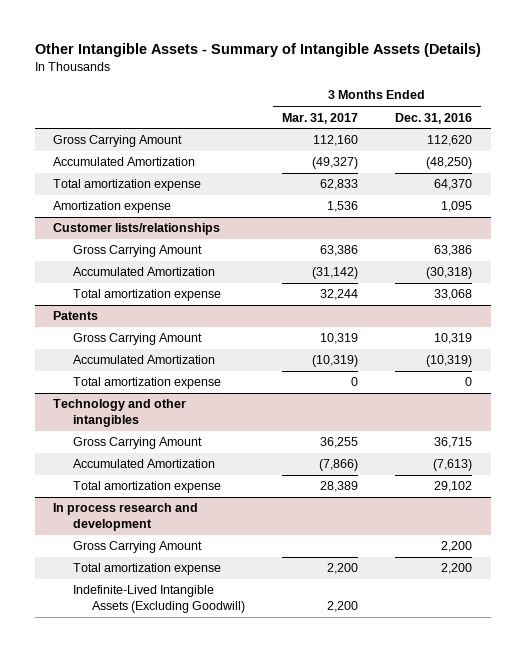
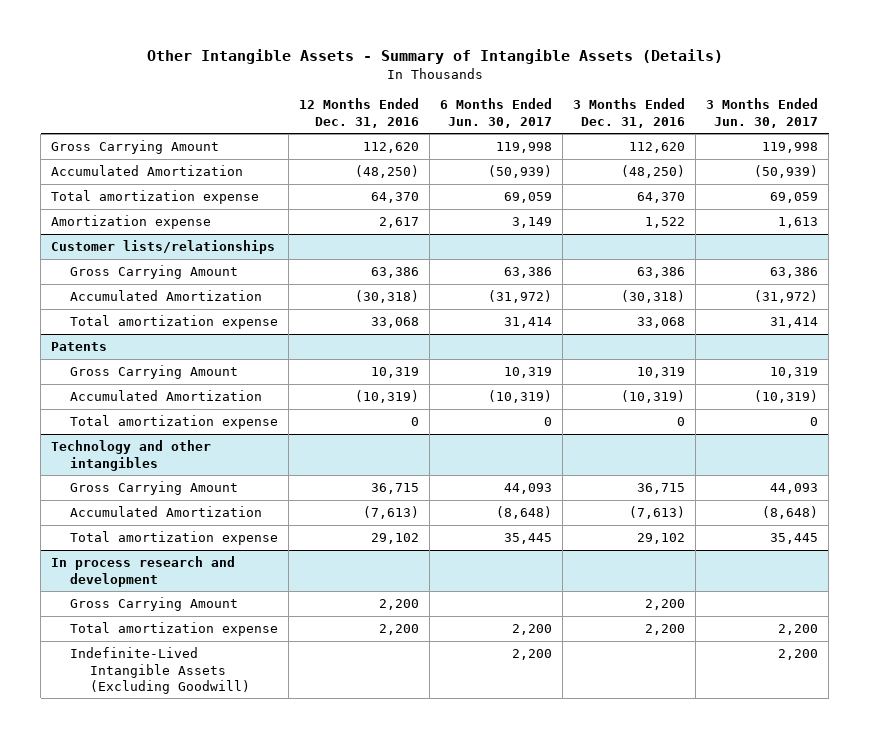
[282,112,359,124] Mar. 31, 2017 -> none
none -> [299,98,420,128] 12 Months Ended Dec. 31, 2016
none -> [440,98,553,128] 6 Months Ended Jun. 30, 2017
none -> [706,98,819,128] 3 Months Ended Jun. 30, 2017
[441,201,473,213] 1,095 -> [645,217,686,229] 1,522

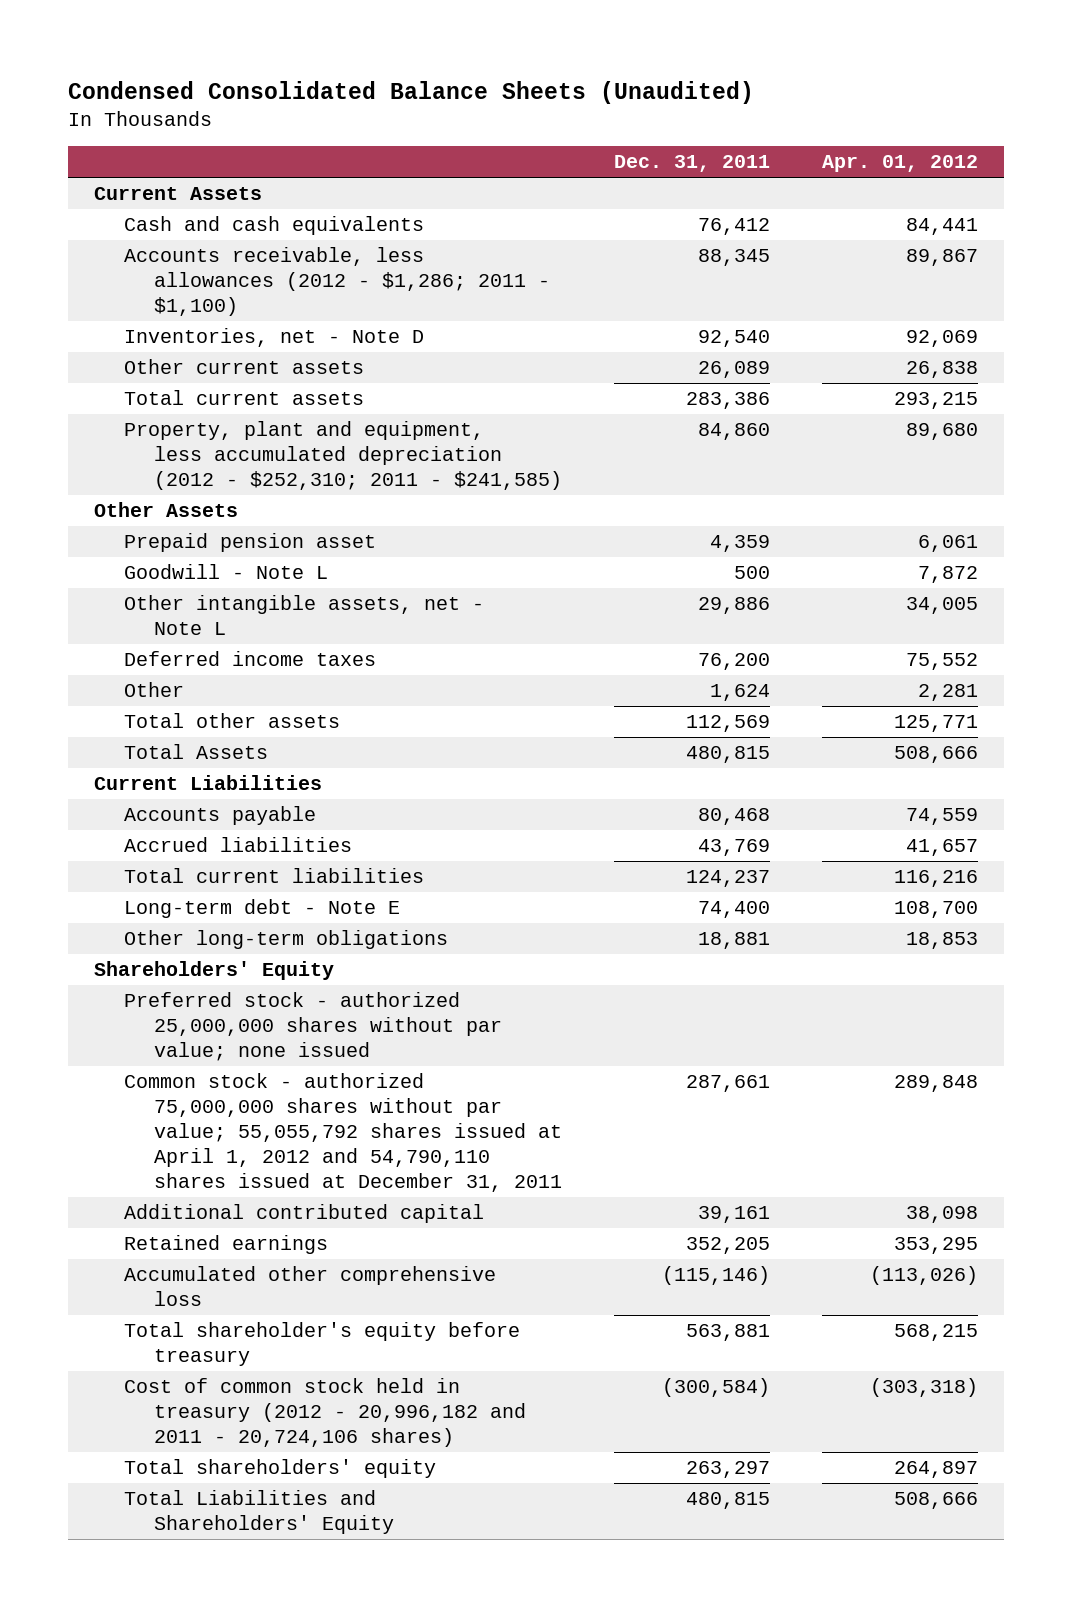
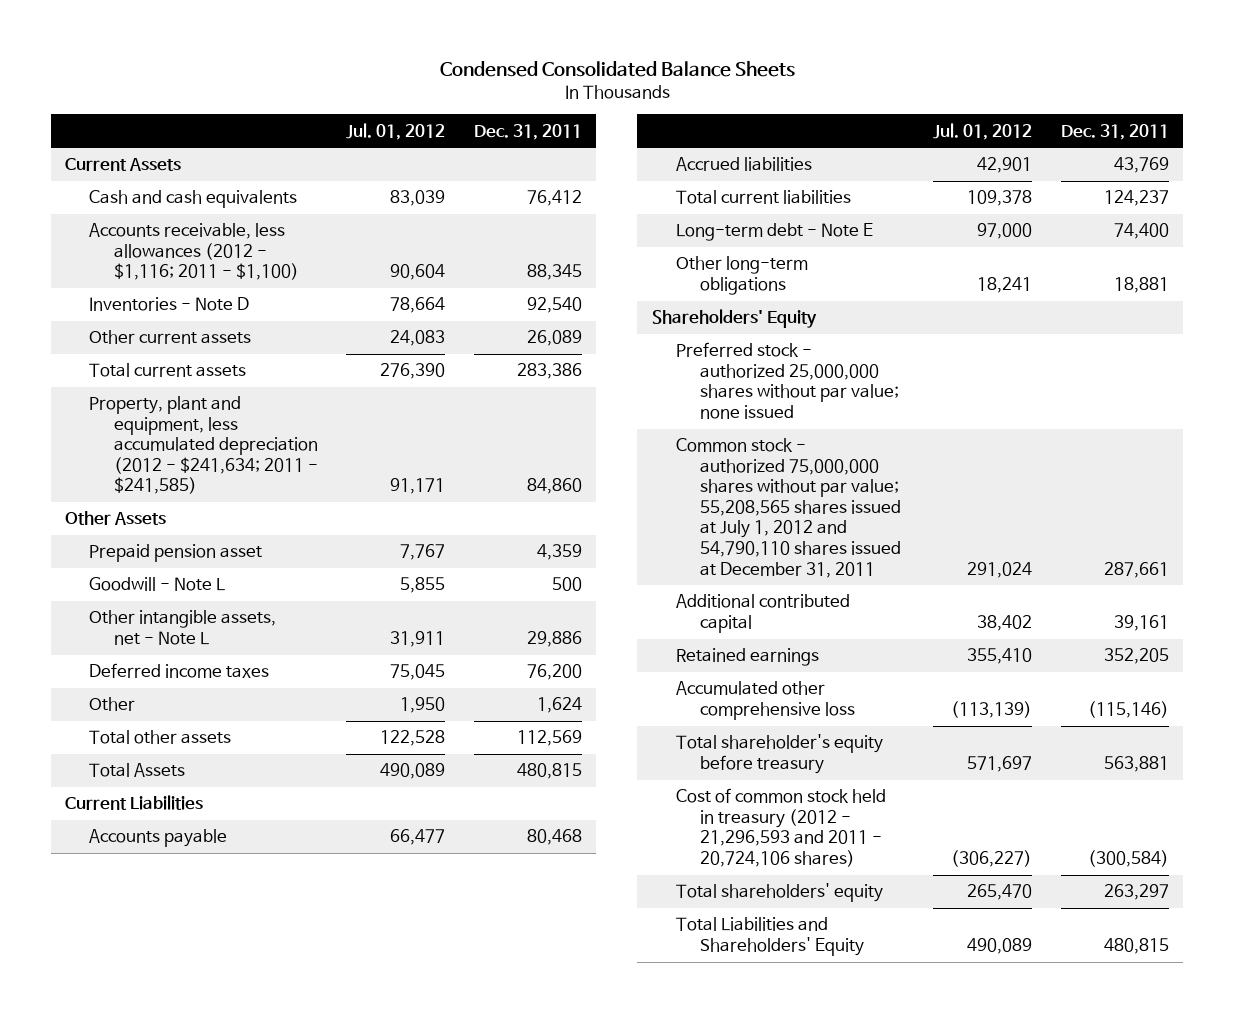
[67,80,754,104] Condensed Consolidated Balance Sheets (Unaudited) -> [439,61,795,78] Condensed Consolidated Balance Sheets
[822,155,979,173] Apr. 01, 2012 -> none
none -> [346,122,446,140] Jul. 01, 2012
[123,247,551,317] Accounts receivable, less allowances (2012 - $1,286; 2011 - $1,100) -> [89,223,299,281] Accounts receivable, less allowances (2012 - $1,116; 2011 - $1,100)
[123,328,424,348] Inventories, net - Note D -> [89,297,250,312] Inventories - Note D
[123,421,563,491] Property, plant and equipment, less accumulated depreciation (2012 - $252,310; 2011 - $241,585) -> [89,396,318,495] Property, plant and equipment, less accumulated depreciation (2012 - $241,634; 2011 - $241,585)
[123,1073,563,1192] Common stock - authorized 75,000,000 shares without par value; 55,055,792 shares issued at April 1, 2012 and 54,790,110 shares issued at December 31, 2011 -> [675,438,902,578] Common stock - authorized 75,000,000 shares without par value; 55,208,565 shares issued at July 1, 2012 and 54,790,110 shares issued at December 31, 2011
[123,1378,527,1448] Cost of common stock held in treasury (2012 - 20,996,182 and 2011 - 20,724,106 shares) -> [675,788,886,867] Cost of common stock held in treasury (2012 - 21,296,593 and 2011 - 20,724,106 shares)

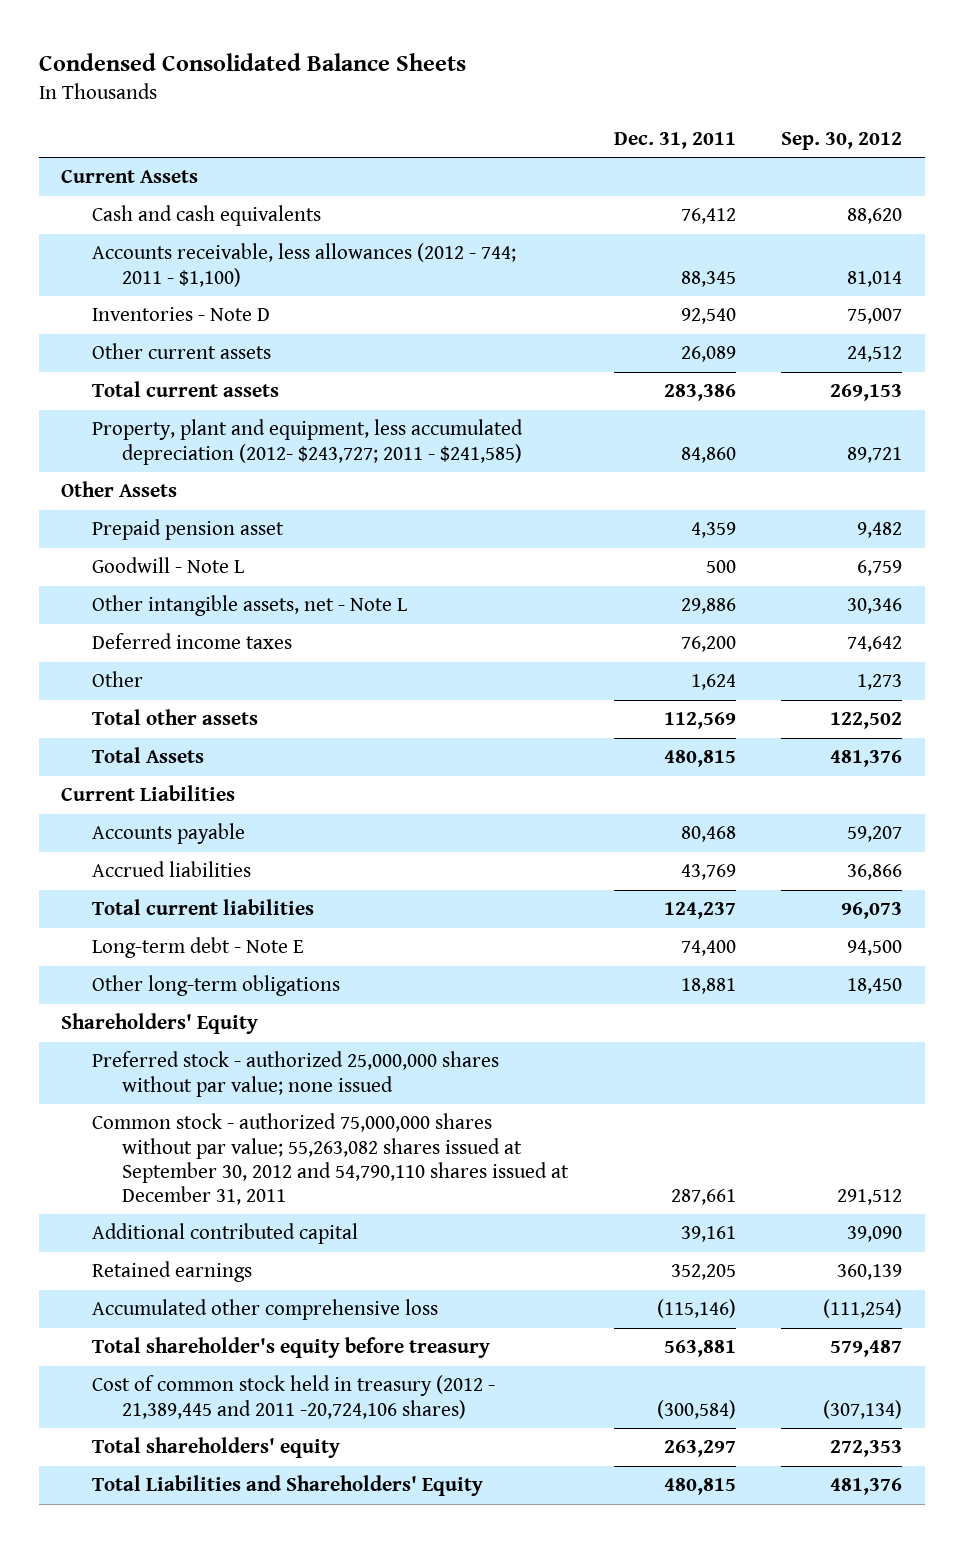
[346,122,446,140] Jul. 01, 2012 -> none
none -> [781,131,903,150] Sep. 30, 2012
[89,223,299,281] Accounts receivable, less allowances (2012 - $1,116; 2011 - $1,100) -> [91,243,516,287] Accounts receivable, less allowances (2012 - 744; 2011 - $1,100)
[89,396,318,495] Property, plant and equipment, less accumulated depreciation (2012 - $241,634; 2011 - $241,585) -> [91,419,523,465] Property, plant and equipment, less accumulated depreciation (2012- $243,727; 2011 - $241,585)
[675,438,902,578] Common stock - authorized 75,000,000 shares without par value; 55,208,565 shares issued at July 1, 2012 and 54,790,110 shares issued at December 31, 2011 -> [91,1113,570,1205] Common stock - authorized 75,000,000 shares without par value; 55,263,082 shares issued at September 30, 2012 and 54,790,110 shares issued at December 31, 2011
[675,788,886,867] Cost of common stock held in treasury (2012 - 21,296,593 and 2011 - 20,724,106 shares) -> [91,1375,495,1419] Cost of common stock held in treasury (2012 - 21,389,445 and 2011 -20,724,106 shares)

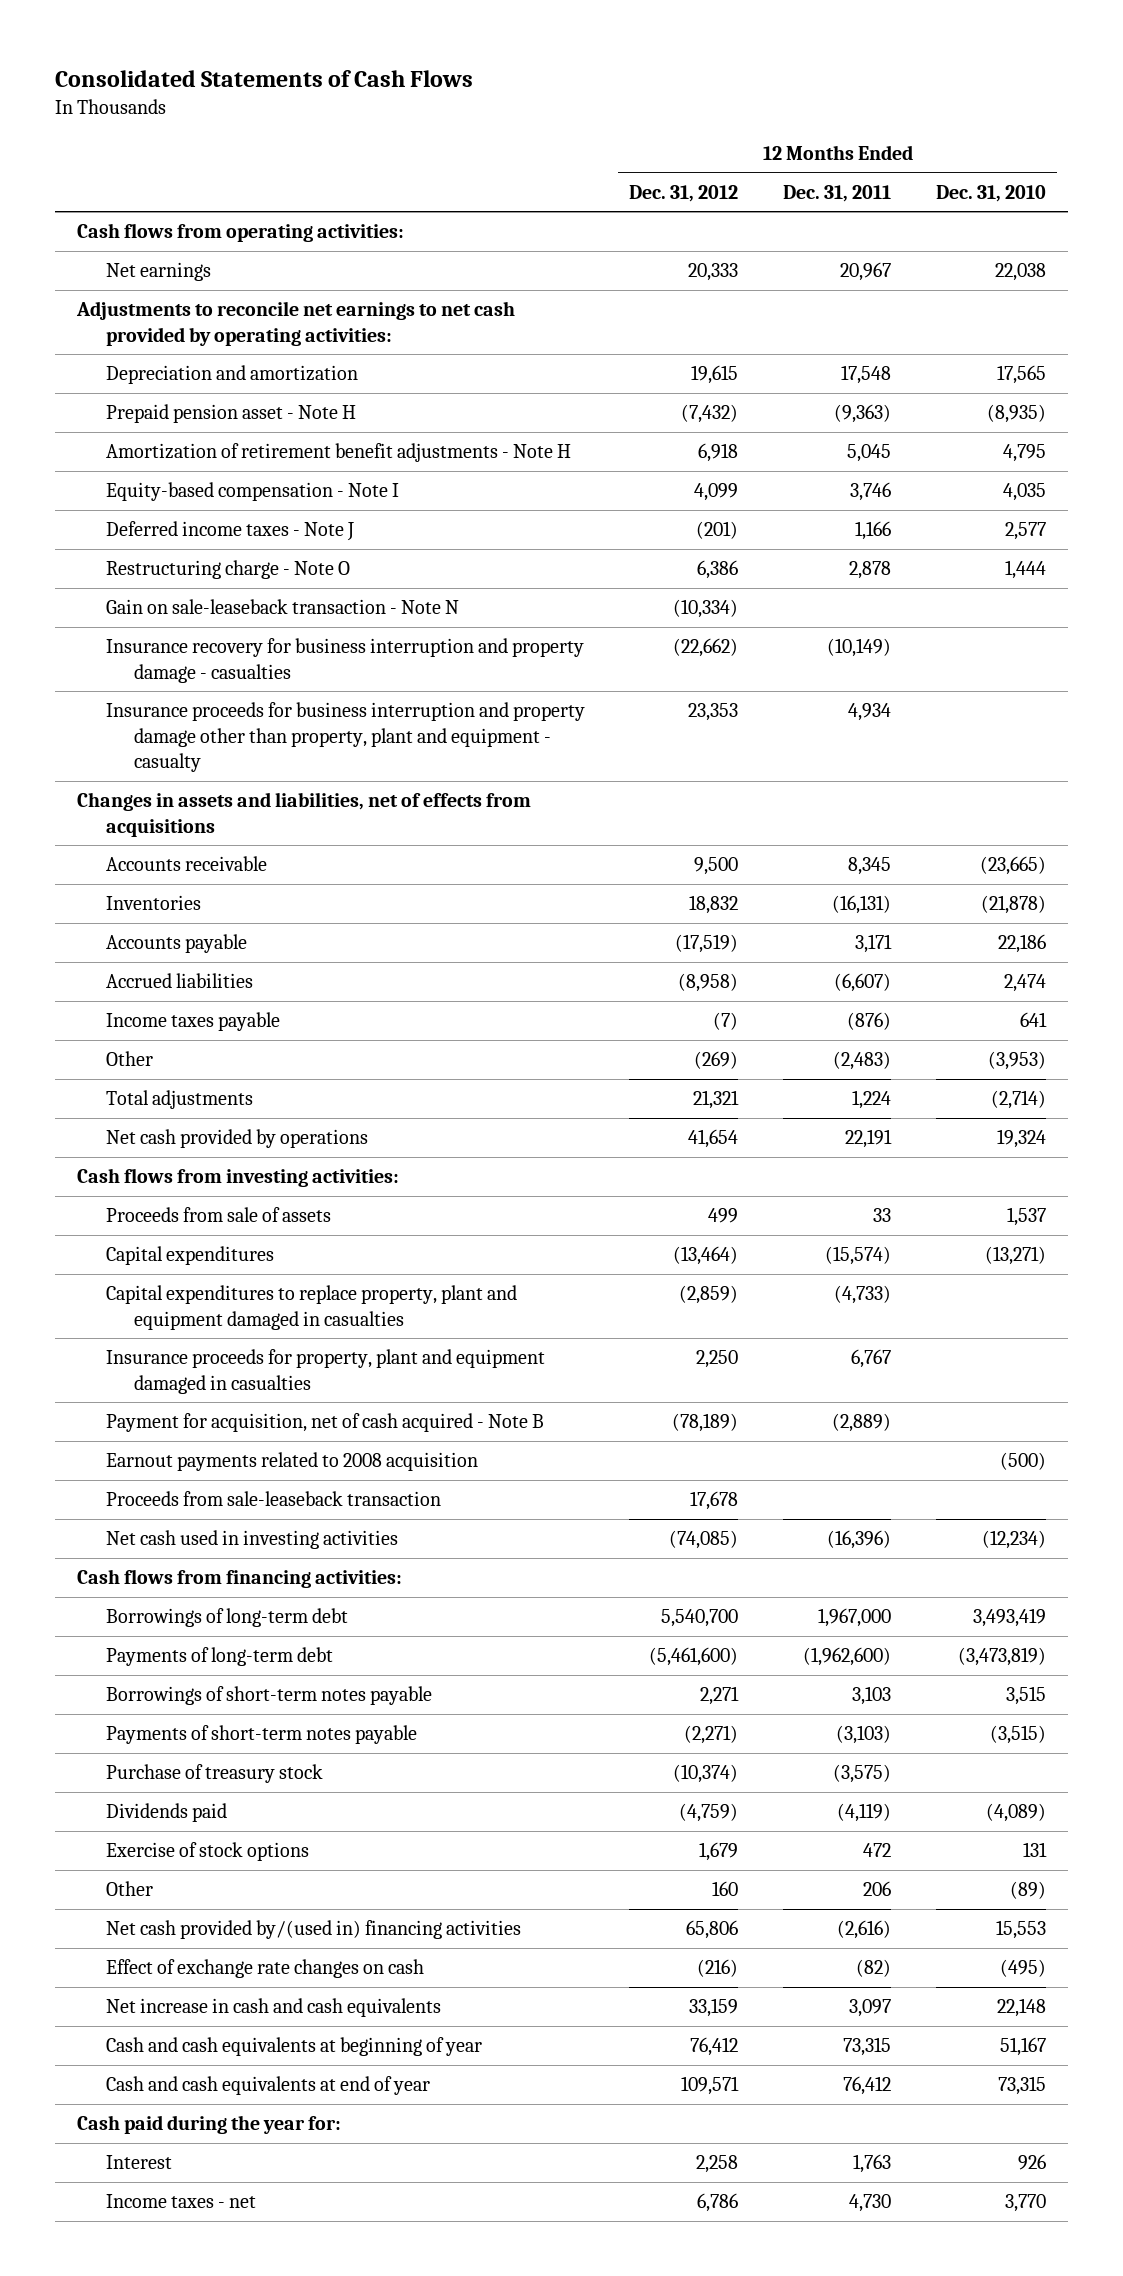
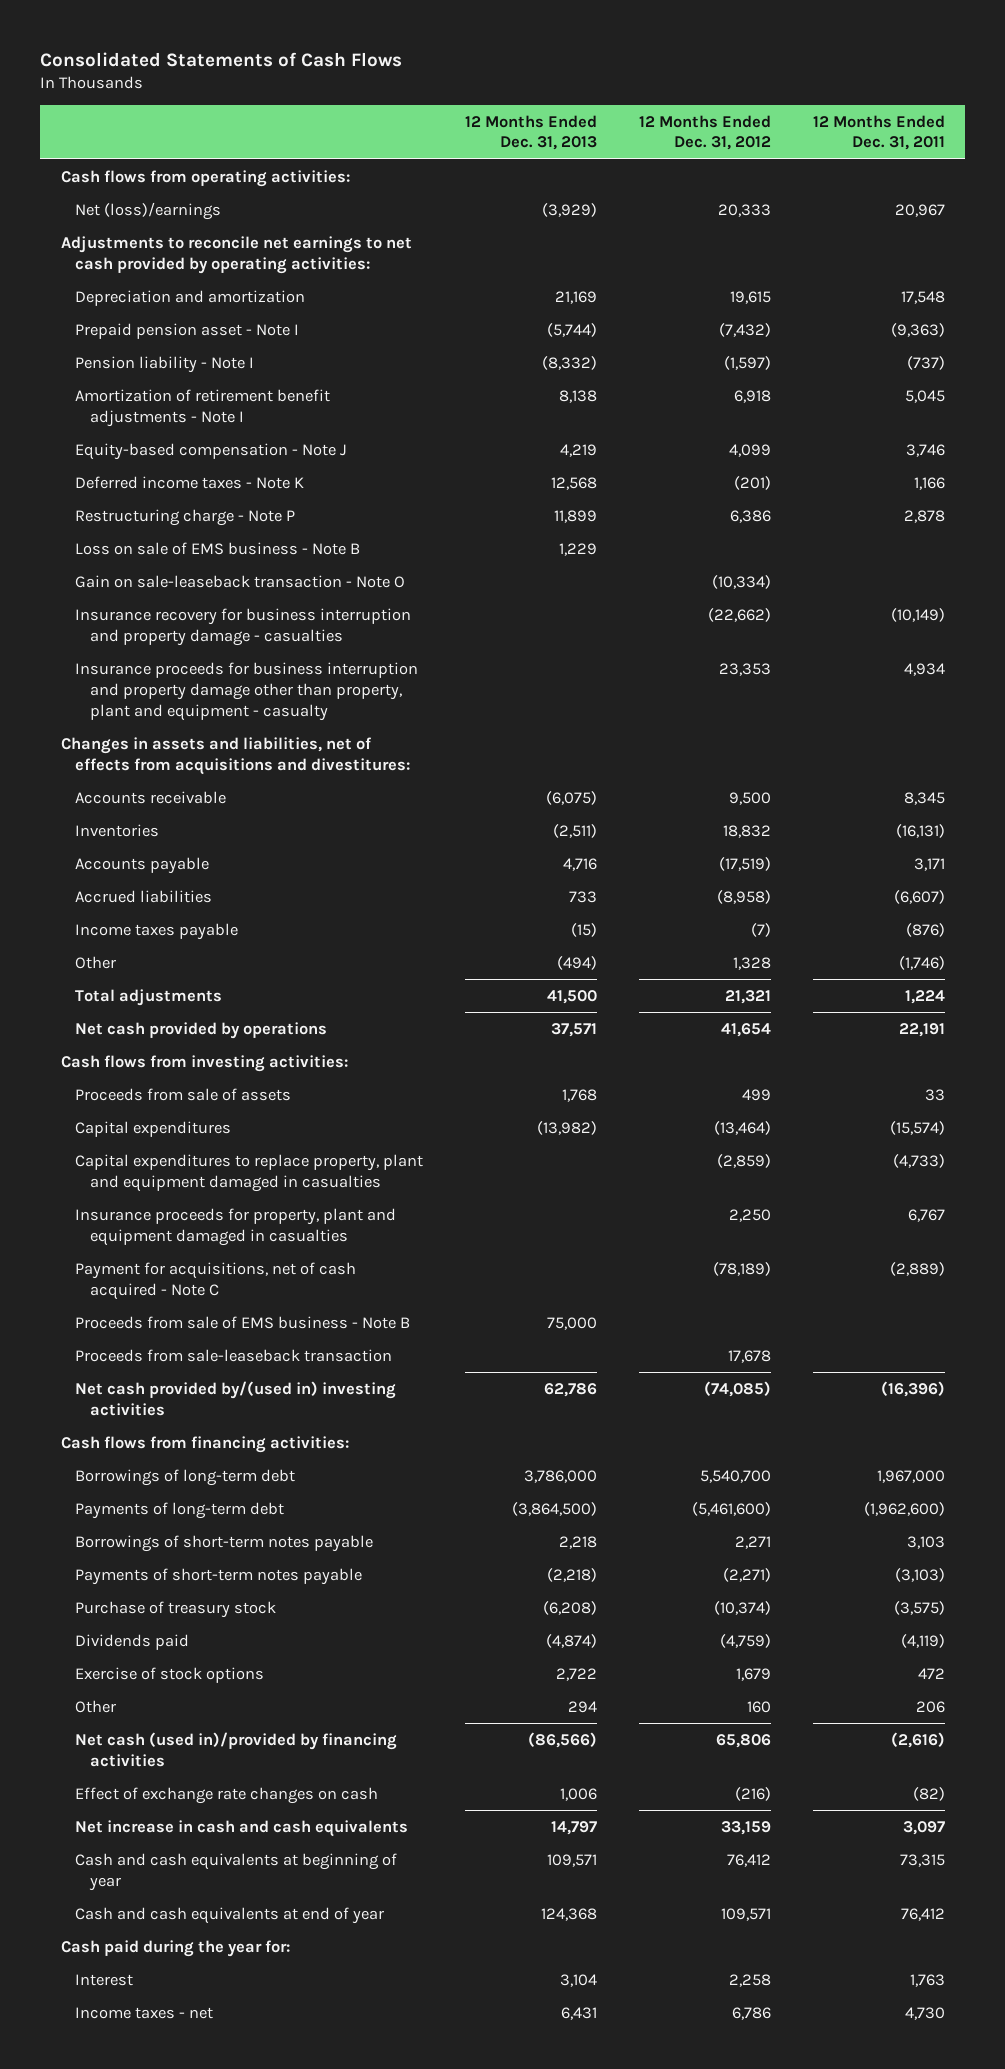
[935,184,1046,202] Dec. 31, 2010 -> none
none -> [465,114,598,151] 12 Months Ended Dec. 31, 2013
[105,262,211,282] Net earnings -> [75,201,222,220] Net (loss)/earnings
[105,404,356,424] Prepaid pension asset - Note H -> [75,322,300,339] Prepaid pension asset - Note I
none -> [75,355,255,373] Pension liability - Note I
[105,443,571,463] Amortization of retirement benefit adjustments - Note H -> [75,388,331,427] Amortization of retirement benefit adjustments - Note I
[105,482,399,502] Equity-based compensation - Note I -> [75,442,348,460] Equity-based compensation - Note J
[105,521,354,542] Deferred income taxes - Note J -> [75,475,305,489] Deferred income taxes - Note K
[105,560,350,580] Restructuring charge - Note O -> [75,508,296,526] Restructuring charge - Note P
none -> [75,541,361,555] Loss on sale of EMS business - Note B
[105,599,459,615] Gain on sale-leaseback transaction - Note N -> [75,574,406,588] Gain on sale-leaseback transaction - Note O
[77,792,532,837] Changes in assets and liabilities, net of effects from acquisitions -> [60,736,411,775] Changes in assets and liabilities, net of effects from acquisitions and divestitures:
[694,1051,739,1070] (269) -> [732,956,771,970] 1,328
[833,1051,892,1071] (2,483) -> [898,955,945,970] (1,746)
[105,1452,478,1472] Earnout payments related to 2008 acquisition -> none
[105,1413,544,1433] Payment for acquisition, net of cash acquired - Note B -> [75,1261,357,1300] Payment for acquisitions, net of cash acquired - Note C
none -> [75,1315,411,1329] Proceeds from sale of EMS business - Note B
[105,1530,398,1550] Net cash used in investing activities -> [75,1380,397,1416] Net cash provided by/(used in) investing activities
[105,1920,521,1940] Net cash provided by/(used in) financing activities -> [75,1731,398,1767] Net cash (used in)/provided by financing activities

